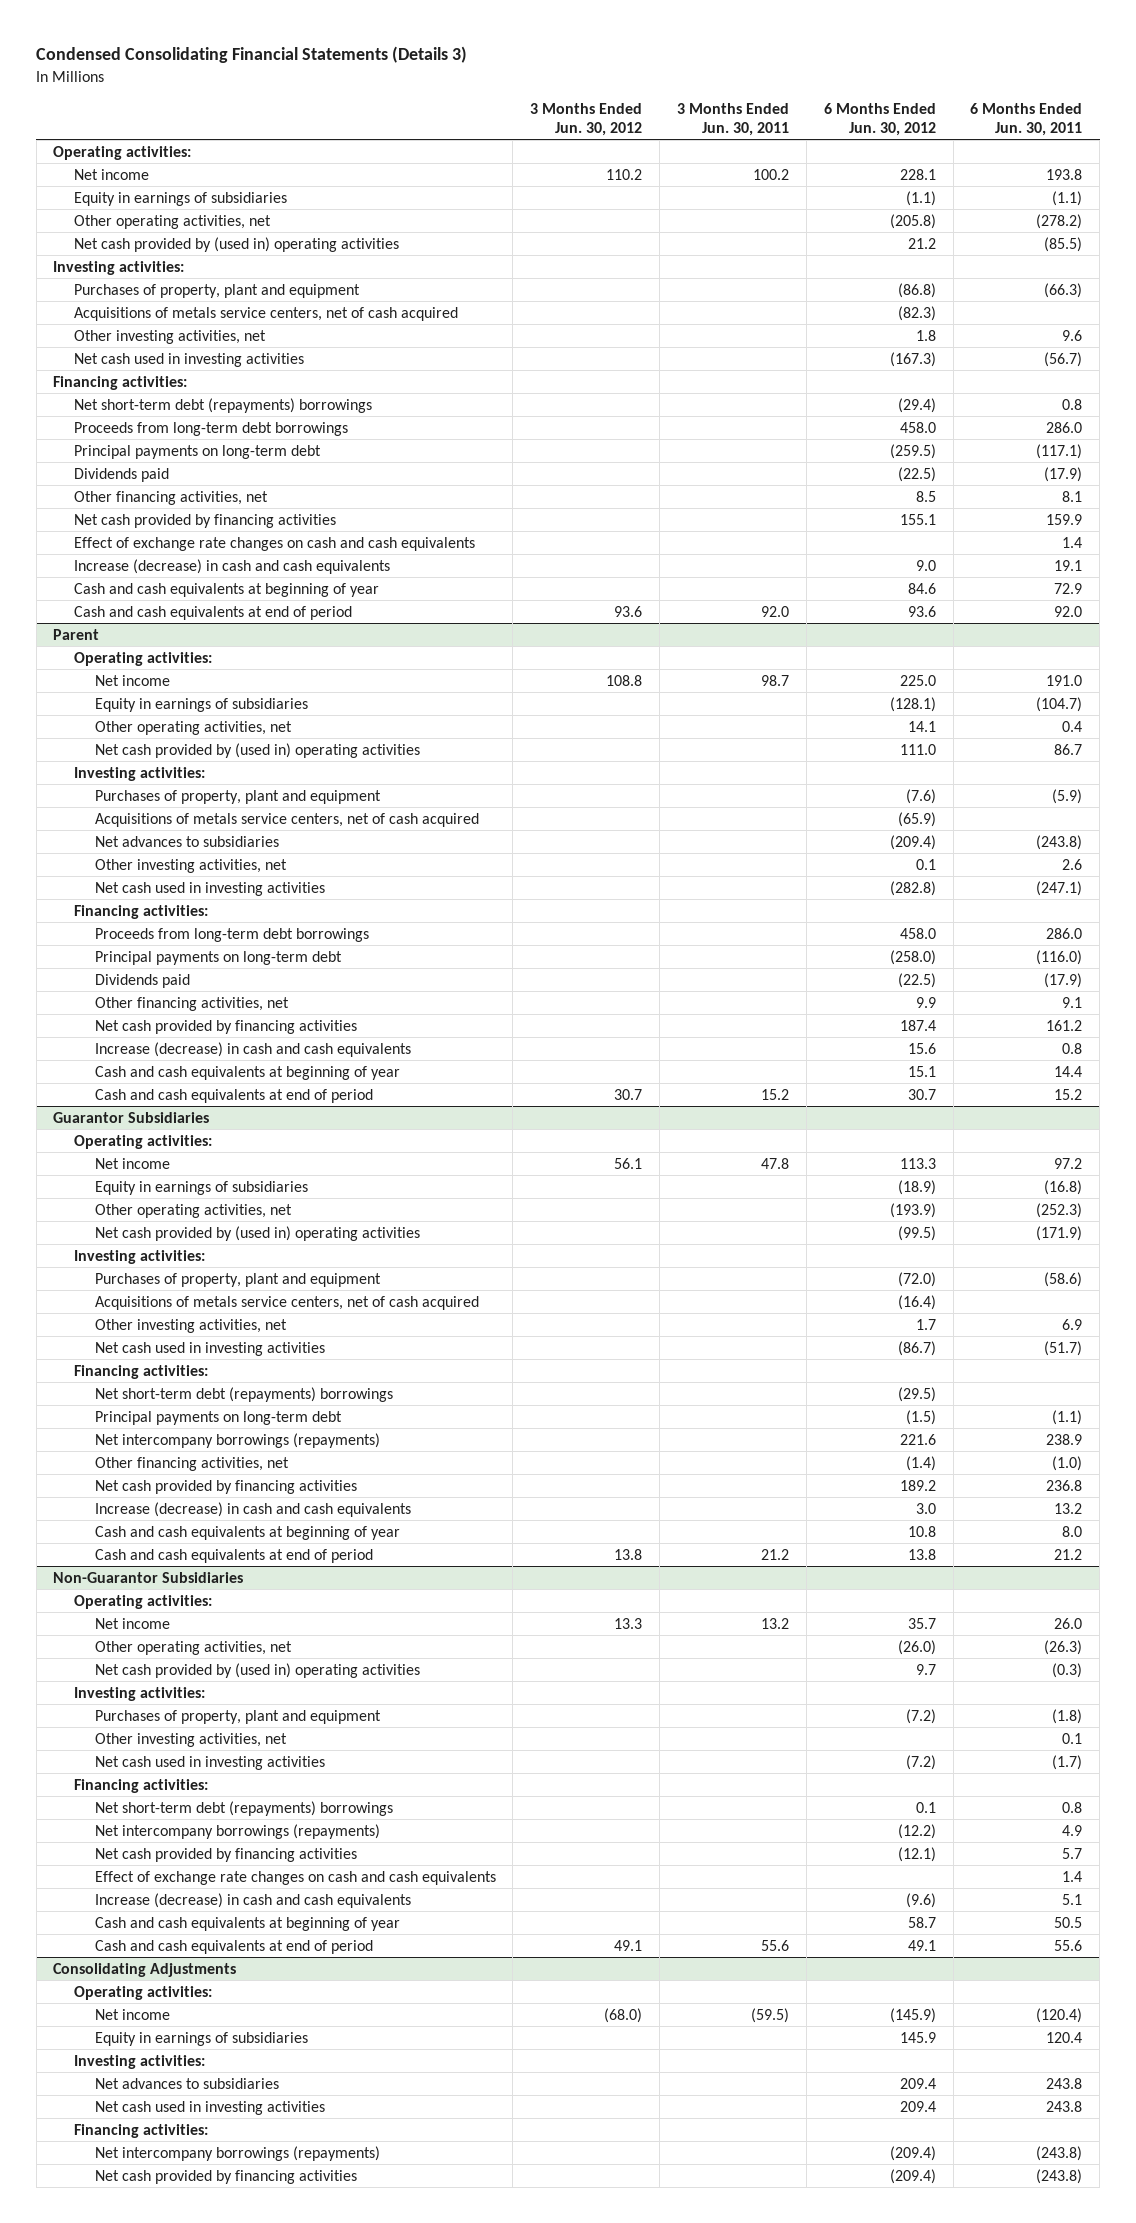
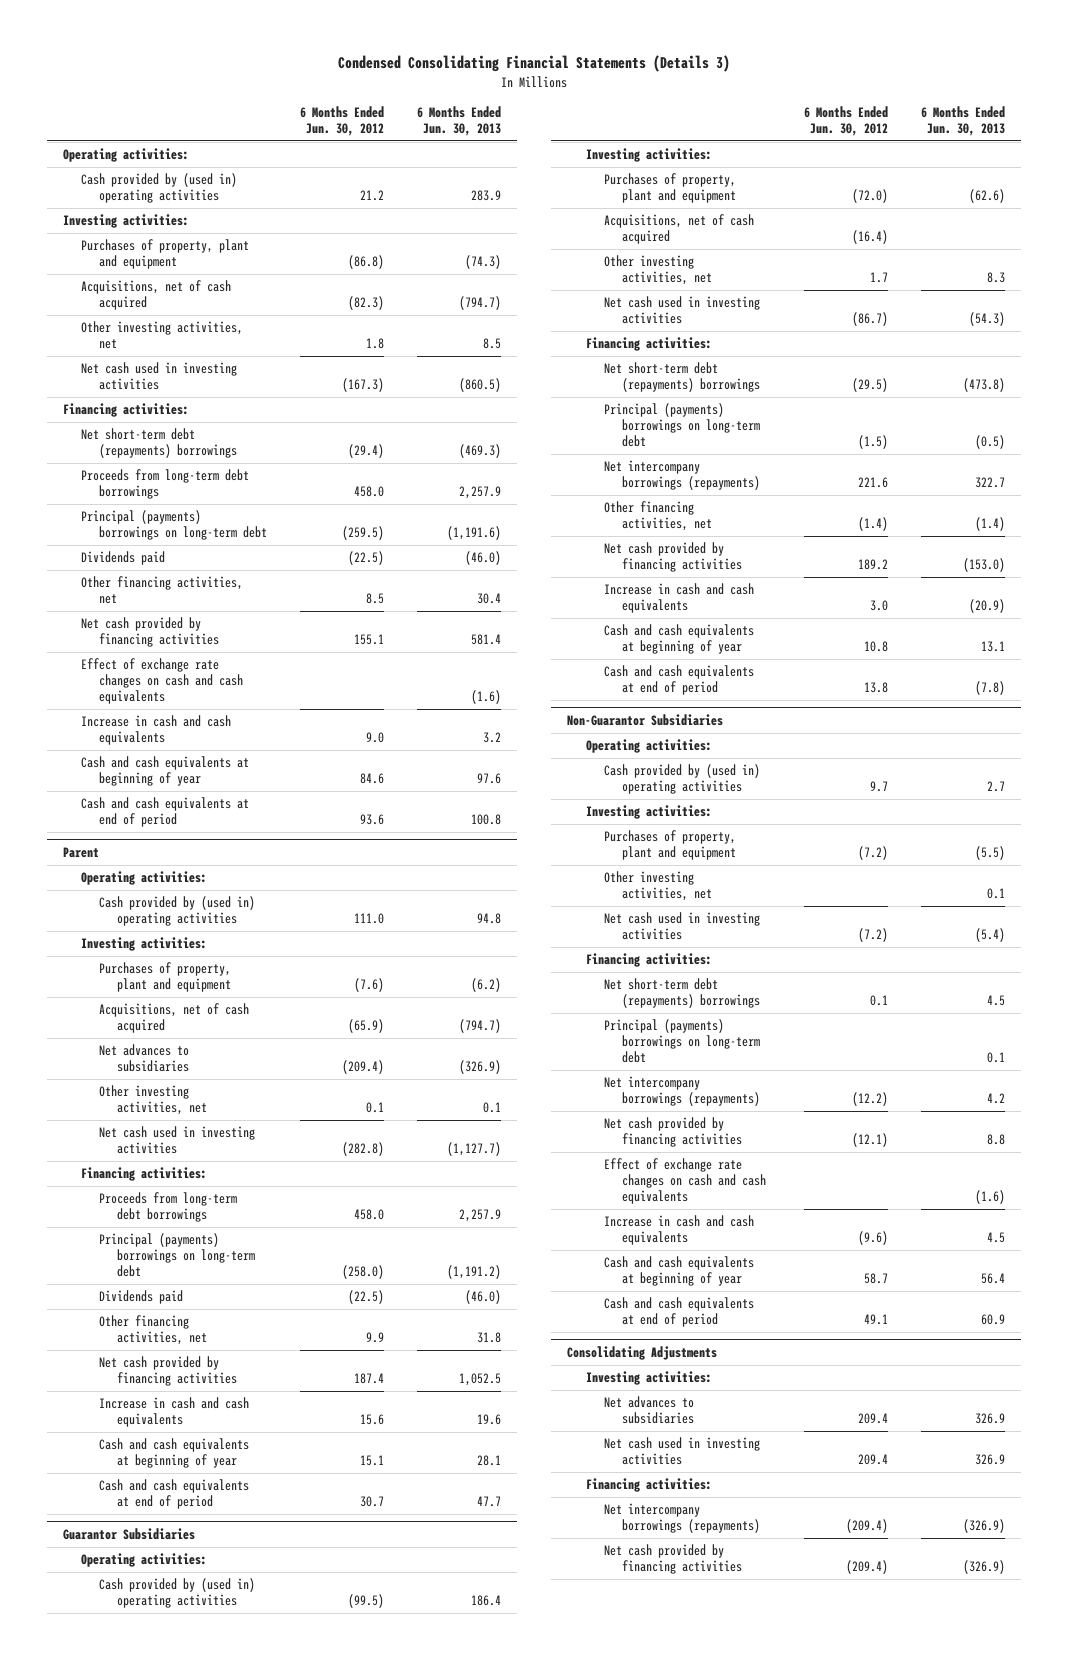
[530,102,643,136] 3 Months Ended Jun. 30, 2012 -> none
[676,102,789,136] 3 Months Ended Jun. 30, 2011 -> none
[970,102,1083,136] 6 Months Ended Jun. 30, 2011 -> none
none -> [416,106,501,137] 6 Months Ended Jun. 30, 2013
[74,168,150,180] Net income -> none
[74,191,288,206] Equity in earnings of subsidiaries -> none
[74,214,272,229] Other operating activities, net -> none
[74,236,400,252] Net cash provided by (used in) operating activities -> [81,173,238,204] Cash provided by (used in) operating activities
[74,306,459,321] Acquisitions of metals service centers, net of cash acquired -> [81,280,232,311] Acquisitions, net of cash acquired
[74,444,322,459] Principal payments on long-term debt -> [81,510,268,541] Principal (payments) borrowings on long-term debt
[74,558,391,574] Increase (decrease) in cash and cash equivalents -> [81,715,232,746] Increase in cash and cash equivalents
[94,674,170,686] Net income -> none
[94,697,308,712] Equity in earnings of subsidiaries -> none
[94,720,292,735] Other operating activities, net -> none
[94,742,420,758] Net cash provided by (used in) operating activities -> [99,896,256,927] Cash provided by (used in) operating activities
[94,812,479,827] Acquisitions of metals service centers, net of cash acquired -> [99,1003,250,1034] Acquisitions, net of cash acquired
[94,950,342,965] Principal payments on long-term debt -> [99,1233,256,1277] Principal (payments) borrowings on long-term debt
[94,1041,411,1057] Increase (decrease) in cash and cash equivalents -> [99,1397,250,1428] Increase in cash and cash equivalents
[94,1157,170,1169] Net income -> none
[94,1180,308,1195] Equity in earnings of subsidiaries -> none
[94,1203,292,1218] Other operating activities, net -> none
[94,1225,420,1241] Net cash provided by (used in) operating activities -> [99,1578,256,1609] Cash provided by (used in) operating activities
[94,1295,479,1310] Acquisitions of metals service centers, net of cash acquired -> [603,214,754,245] Acquisitions, net of cash acquired
[94,1410,342,1425] Principal payments on long-term debt -> [603,403,760,447] Principal (payments) borrowings on long-term debt
[94,1501,411,1517] Increase (decrease) in cash and cash equivalents -> [603,583,754,614] Increase in cash and cash equivalents
[94,1617,170,1629] Net income -> none
[94,1640,292,1655] Other operating activities, net -> none
[94,1662,420,1678] Net cash provided by (used in) operating activities -> [603,764,760,795] Cash provided by (used in) operating activities
none -> [603,1019,760,1063] Principal (payments) borrowings on long-term debt
[94,1892,411,1908] Increase (decrease) in cash and cash equivalents -> [603,1215,754,1246] Increase in cash and cash equivalents
[74,1985,213,2000] Operating activities: -> none
[94,2008,170,2020] Net income -> none
[94,2031,308,2046] Equity in earnings of subsidiaries -> none

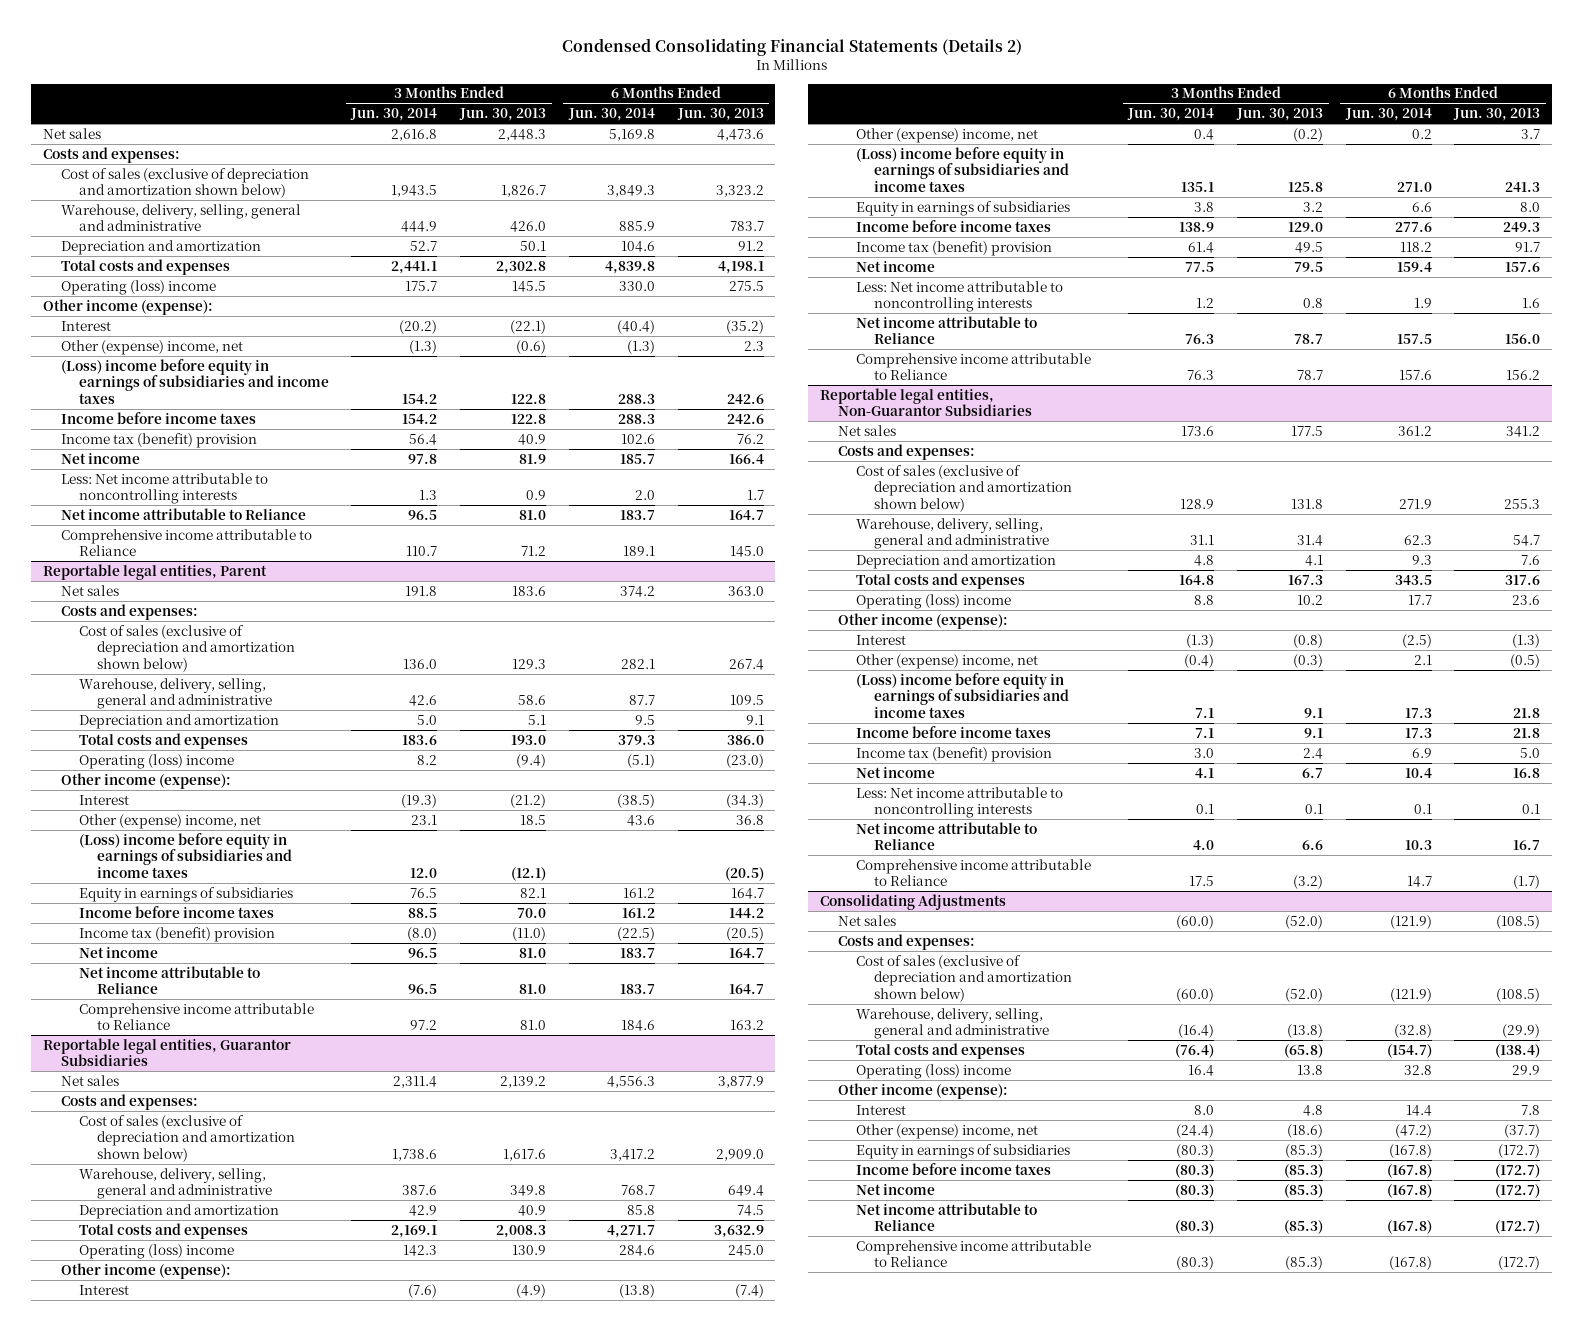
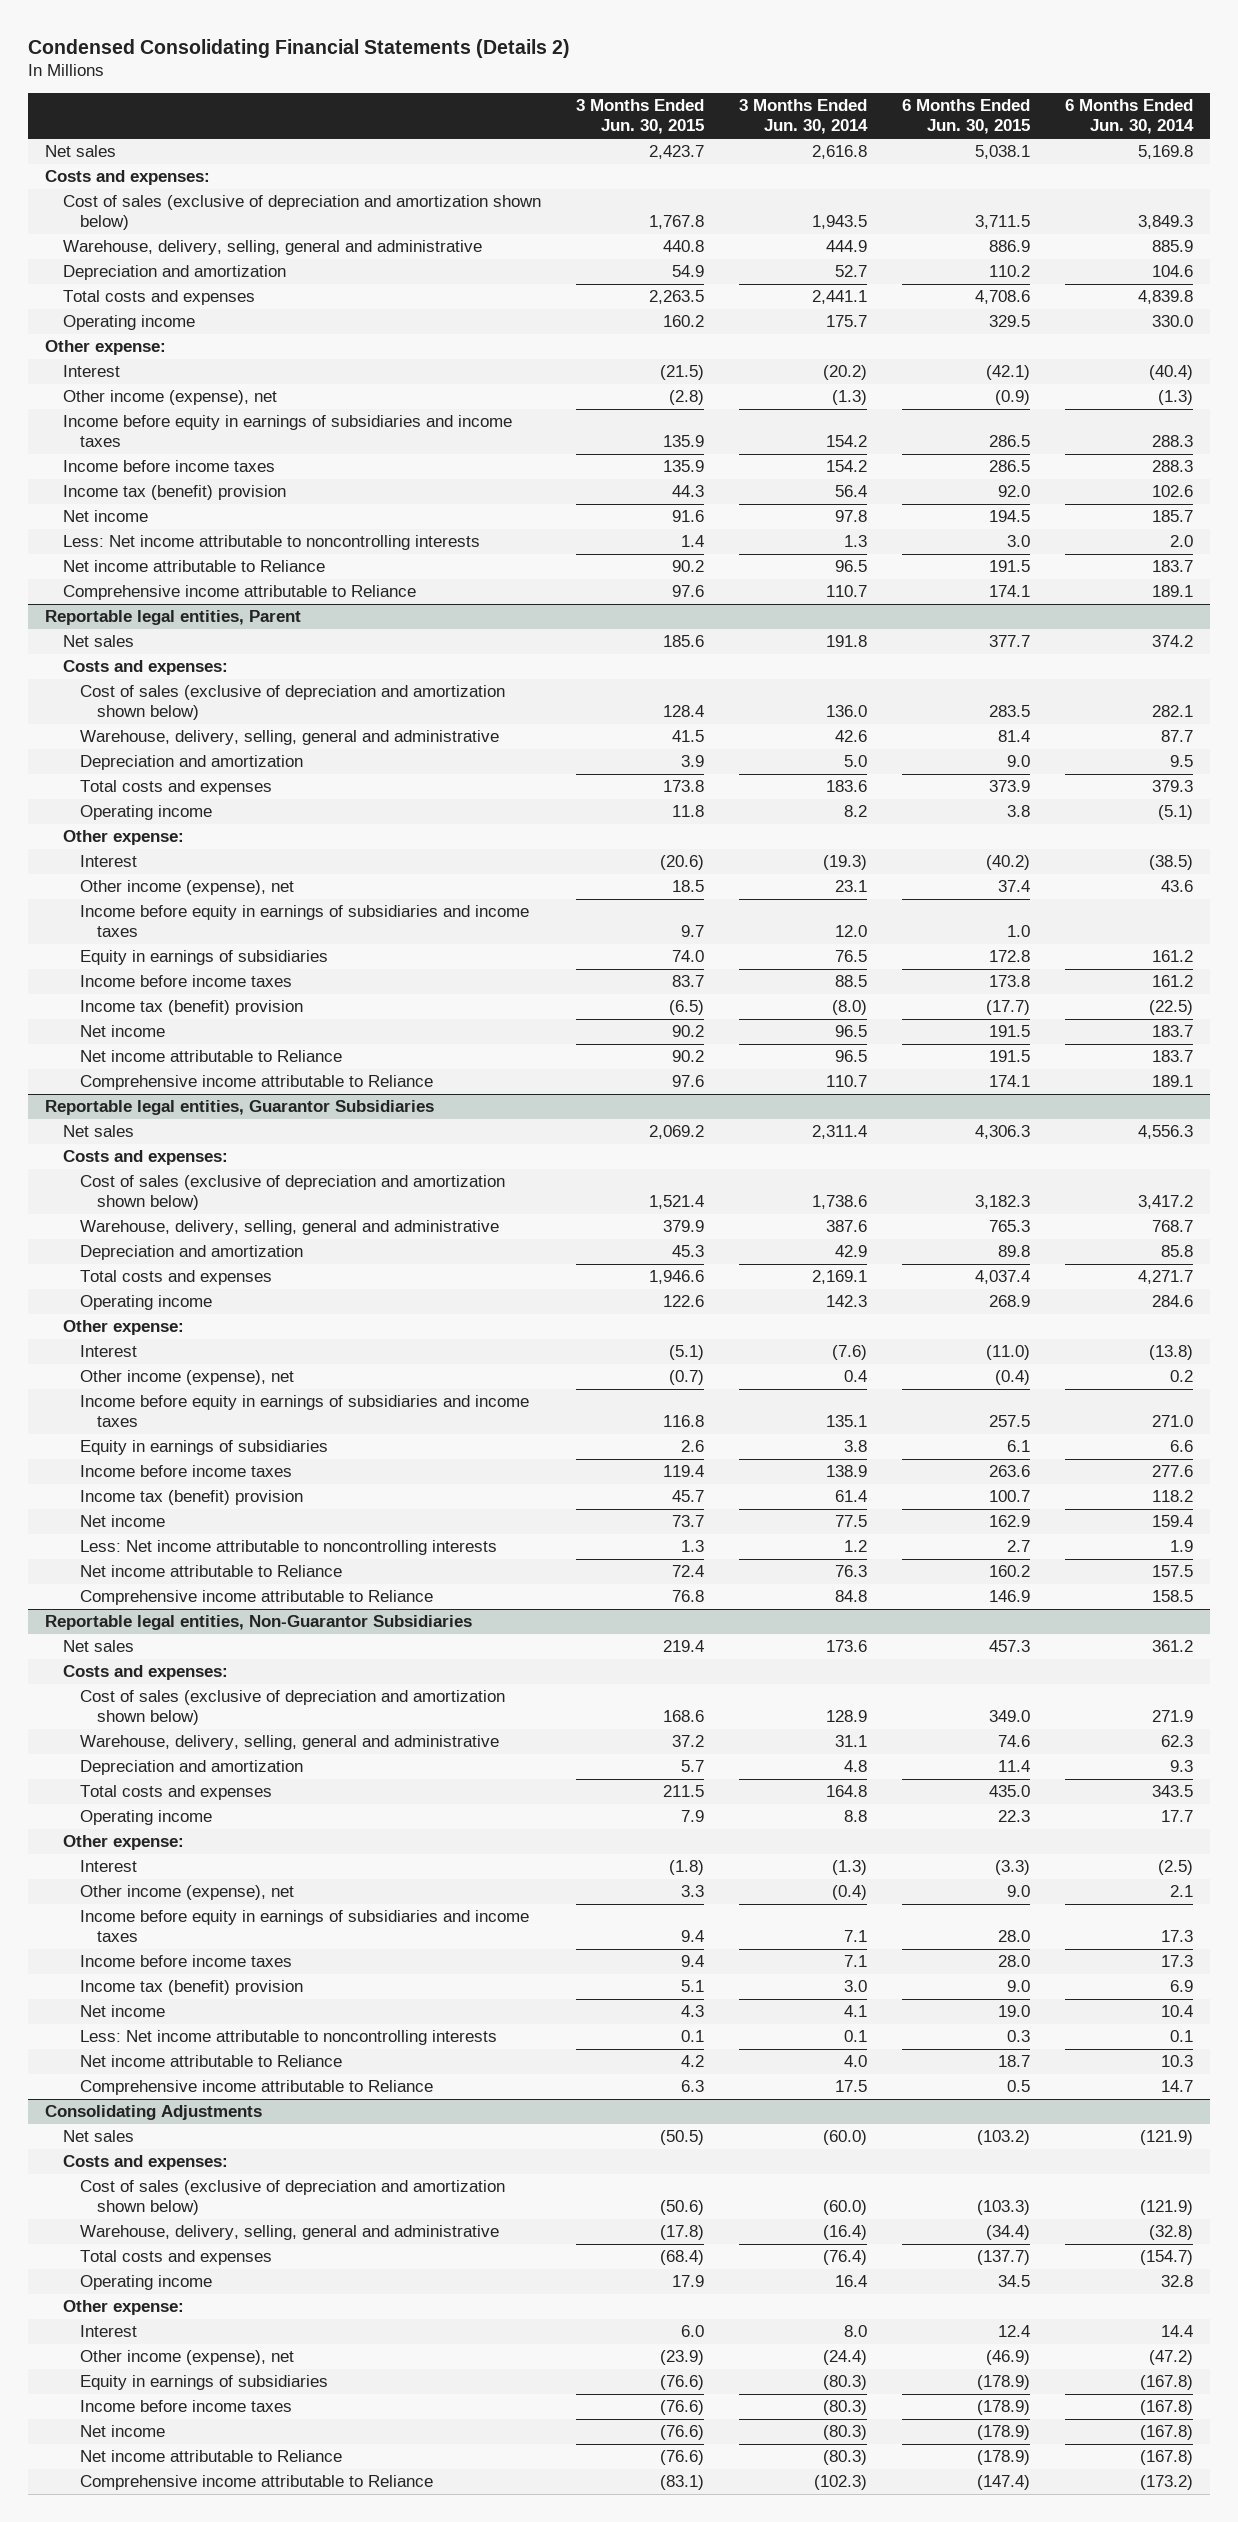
[459,108,547,122] Jun. 30, 2013 -> none
[676,108,764,122] Jun. 30, 2013 -> none
none -> [575,99,704,135] 3 Months Ended Jun. 30, 2015
none -> [901,99,1030,135] 6 Months Ended Jun. 30, 2015
[60,279,216,295] Operating (loss) income -> [62,315,195,331] Operating income
[42,298,213,315] Other income (expense): -> [45,340,167,356] Other expense:
[60,339,243,355] Other (expense) income, net -> [62,390,277,406] Other income (expense), net
[60,358,329,404] (Loss) income before equity in earnings of subsidiaries and income taxes -> [62,415,512,448] Income before equity in earnings of subsidiaries and income taxes
[78,753,234,769] Operating (loss) income -> [79,805,212,821] Operating income
[60,772,231,789] Other income (expense): -> [62,830,184,846] Other expense:
[78,813,261,829] Other (expense) income, net -> [79,880,294,896] Other income (expense), net
[78,832,292,878] (Loss) income before equity in earnings of subsidiaries and income taxes -> [79,905,529,938] Income before equity in earnings of subsidiaries and income taxes
[410,1020,438,1031] 97.2 -> [825,1075,867,1088] 110.7
[620,1020,655,1032] 184.6 -> [1151,1075,1193,1088] 189.1
[78,1243,234,1259] Operating (loss) income -> [79,1295,212,1311] Operating income
[60,1262,231,1279] Other income (expense): -> [62,1320,184,1336] Other expense:
[855,127,1038,143] Other (expense) income, net -> [79,1370,294,1386] Other income (expense), net
[855,146,1069,192] (Loss) income before equity in earnings of subsidiaries and income taxes -> [79,1395,529,1428] Income before equity in earnings of subsidiaries and income taxes
[1187,370,1215,381] 76.3 -> [834,1590,867,1603] 84.8
[1398,370,1432,381] 157.6 -> [1151,1590,1193,1603] 158.5
[855,593,1011,609] Operating (loss) income -> [79,1810,212,1826] Operating income
[837,612,1008,629] Other income (expense): -> [62,1835,184,1851] Other expense:
[855,653,1038,669] Other (expense) income, net -> [79,1885,294,1901] Other income (expense), net
[855,672,1069,718] (Loss) income before equity in earnings of subsidiaries and income taxes -> [79,1910,529,1943] Income before equity in earnings of subsidiaries and income taxes
[855,1063,1011,1079] Operating (loss) income -> [79,2275,212,2291] Operating income
[837,1082,1008,1099] Other income (expense): -> [62,2300,184,2316] Other expense:
[855,1123,1038,1139] Other (expense) income, net -> [79,2350,294,2366] Other income (expense), net
[1176,1256,1215,1271] (80.3) -> [813,2475,867,2491] (102.3)
[1388,1256,1432,1271] (167.8) -> [1139,2475,1193,2491] (173.2)

